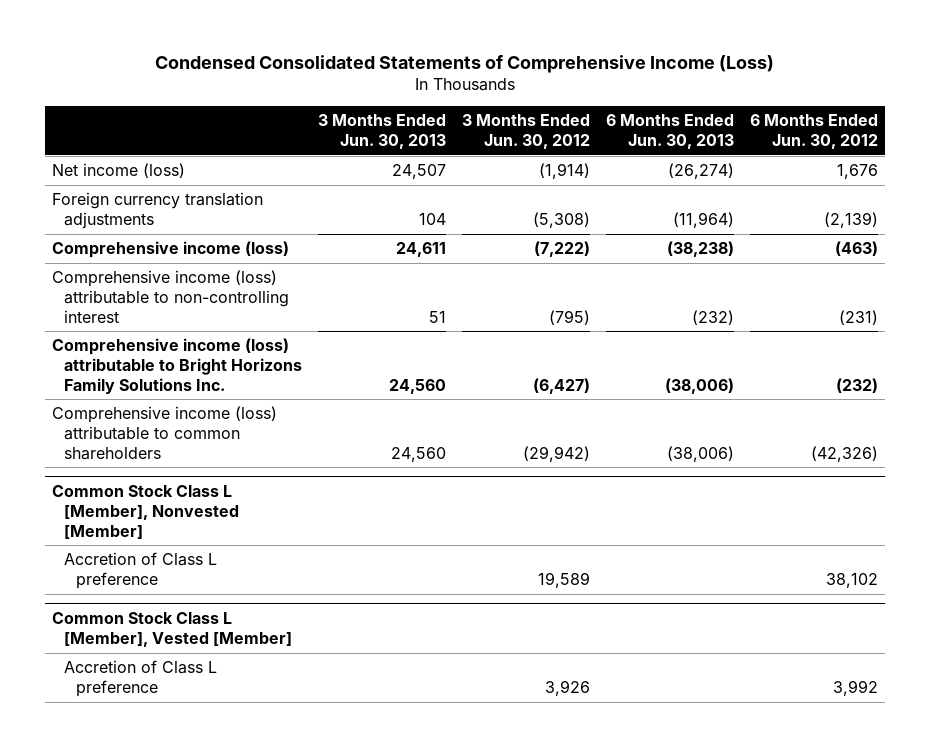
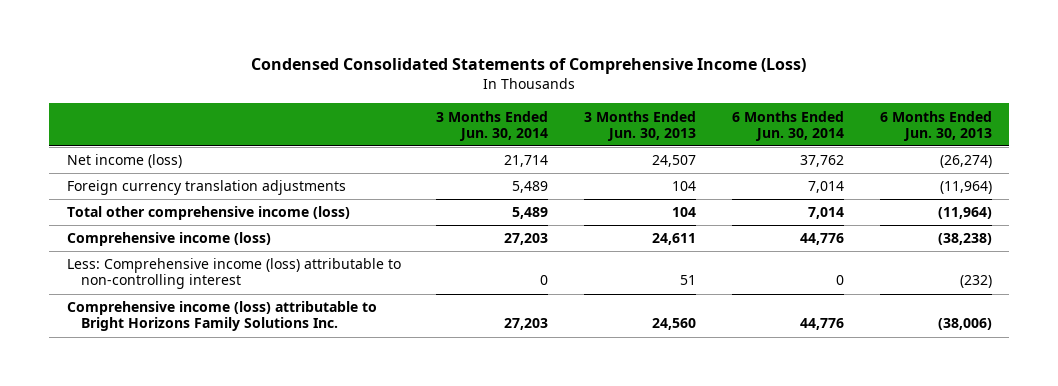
[461,114,590,150] 3 Months Ended Jun. 30, 2012 -> none
[749,114,878,150] 6 Months Ended Jun. 30, 2012 -> none
none -> [436,110,549,141] 3 Months Ended Jun. 30, 2014
none -> [731,110,844,141] 6 Months Ended Jun. 30, 2014
none -> [66,206,350,221] Total other comprehensive income (loss)
[52,270,290,323] Comprehensive income (loss) attributable to non-controlling interest -> [66,258,401,290] Less: Comprehensive income (loss) attributable to non-controlling interest
[52,406,278,460] Comprehensive income (loss) attributable to common shareholders -> none
[52,485,240,539] Common Stock Class L [Member], Nonvested [Member] -> none
[64,552,218,589] Accretion of Class L preference -> none
[52,612,293,647] Common Stock Class L [Member], Vested [Member] -> none
[64,660,218,697] Accretion of Class L preference -> none

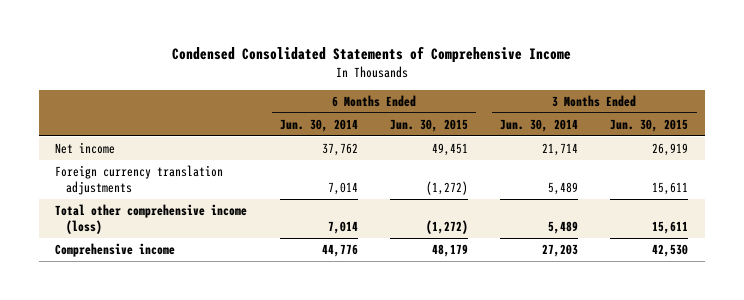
[251,58,807,75] Condensed Consolidated Statements of Comprehensive Income (Loss) -> [171,46,571,64] Condensed Consolidated Statements of Comprehensive Income
[584,110,697,141] 3 Months Ended Jun. 30, 2013 -> none
[879,110,992,141] 6 Months Ended Jun. 30, 2013 -> none
none -> [389,118,468,132] Jun. 30, 2015
none -> [610,118,689,132] Jun. 30, 2015
[66,154,182,169] Net income (loss) -> [55,142,116,155] Net income
[66,258,401,290] Less: Comprehensive income (loss) attributable to non-controlling interest -> none
[66,301,377,332] Comprehensive income (loss) attributable to Bright Horizons Family Solutions Inc. -> none
[66,232,271,247] Comprehensive income (loss) -> [55,243,176,258] Comprehensive income

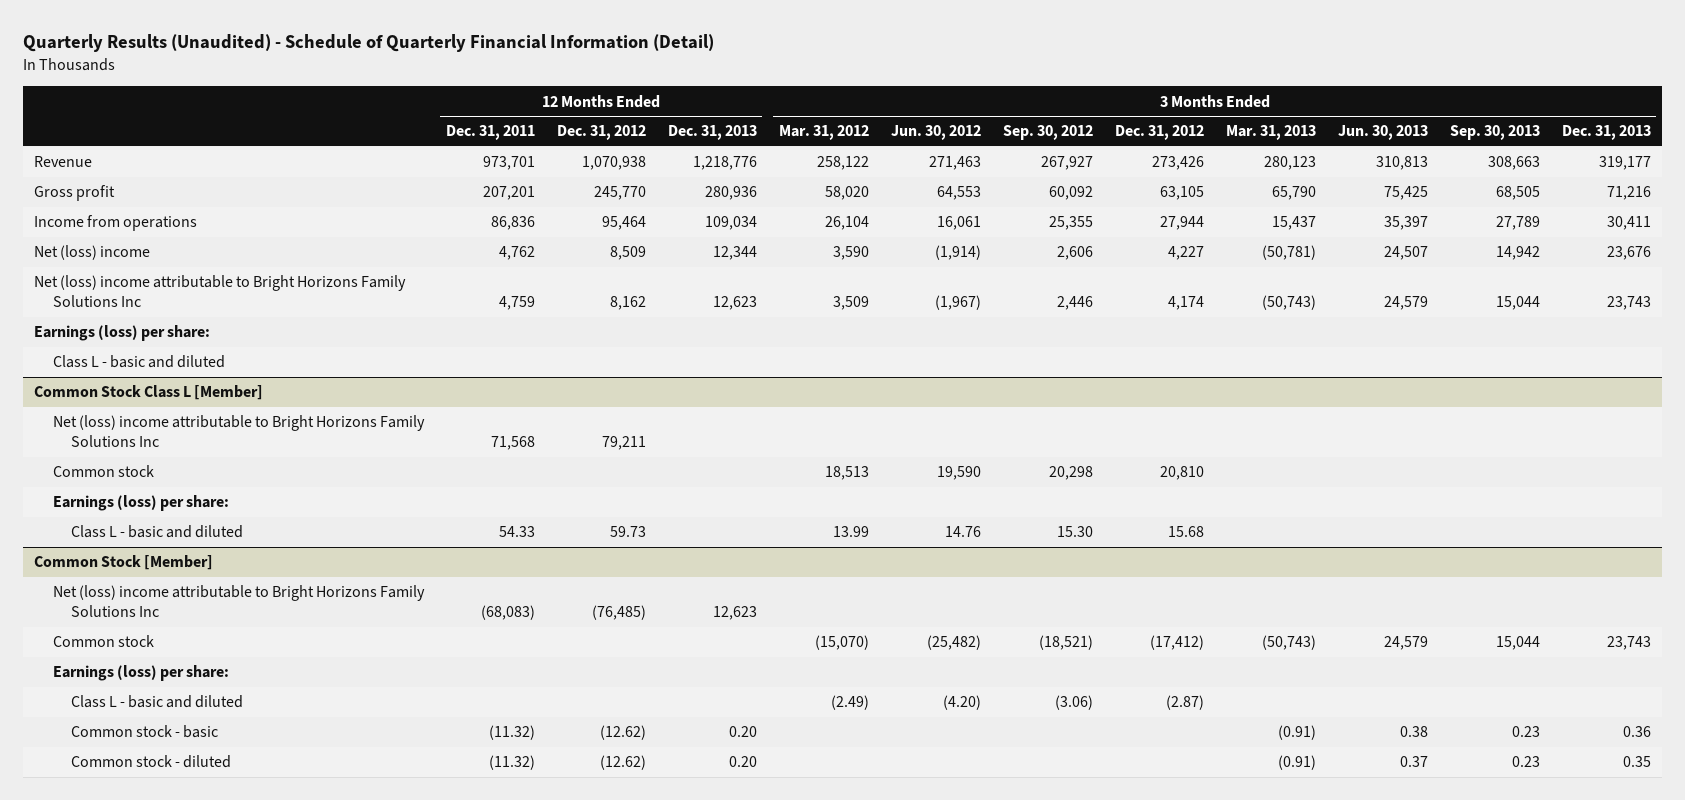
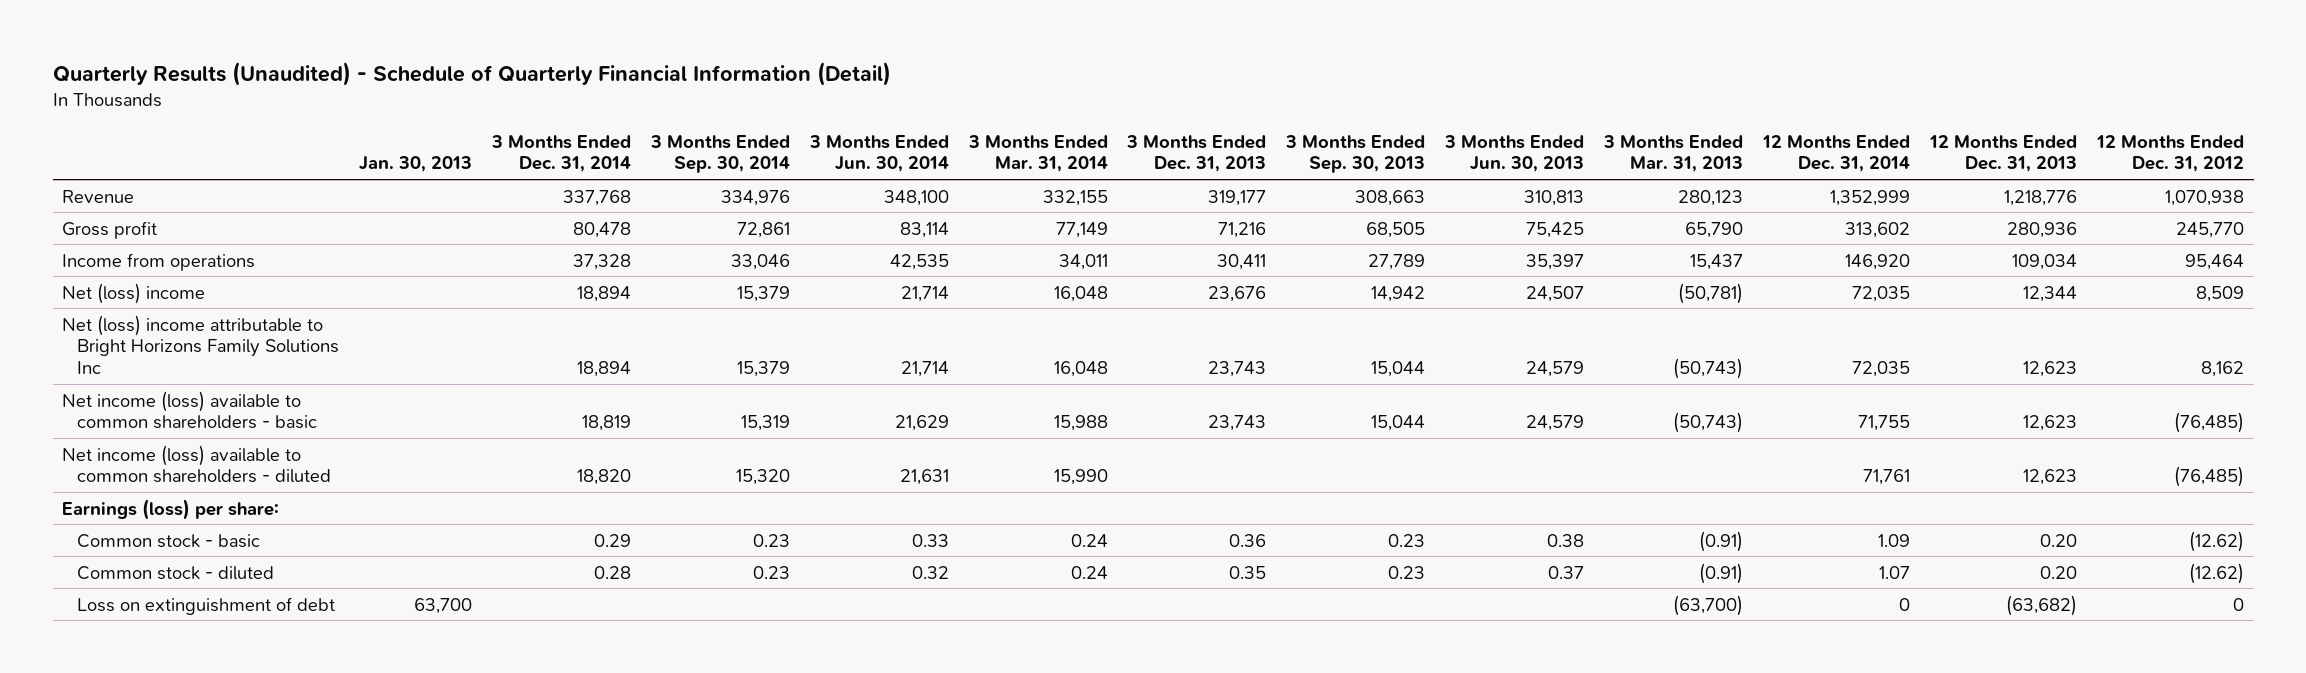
[445,125,535,141] Dec. 31, 2011 -> none
[778,125,869,141] Mar. 31, 2012 -> none
[890,125,981,141] Jun. 30, 2012 -> none
[1002,125,1093,141] Sep. 30, 2012 -> none
[1114,125,1204,141] Dec. 31, 2012 -> none
none -> [358,156,472,173] Jan. 30, 2013
none -> [490,134,631,173] 3 Months Ended Dec. 31, 2014
none -> [649,134,790,174] 3 Months Ended Sep. 30, 2014
none -> [808,134,949,173] 3 Months Ended Jun. 30, 2014
none -> [967,134,1108,173] 3 Months Ended Mar. 31, 2014
none -> [1762,134,1911,173] 12 Months Ended Dec. 31, 2014
[34,325,211,342] Earnings (loss) per share: -> none
[52,355,225,369] Class L - basic and diluted -> none
[34,385,264,401] Common Stock Class L [Member] -> none
[52,415,425,448] Net (loss) income attributable to Bright Horizons Family Solutions Inc -> none
[52,465,154,478] Common stock -> none
[52,495,229,512] Earnings (loss) per share: -> none
[70,525,243,539] Class L - basic and diluted -> none
[34,555,214,571] Common Stock [Member] -> none
[52,635,154,648] Common stock -> none
none -> [62,390,318,430] Net income (loss) available to common shareholders - basic
[52,585,425,618] Net (loss) income attributable to Bright Horizons Family Solutions Inc -> [62,444,332,484] Net income (loss) available to common shareholders - diluted
[70,695,243,709] Class L - basic and diluted -> none
none -> [77,596,336,615] Loss on extinguishment of debt

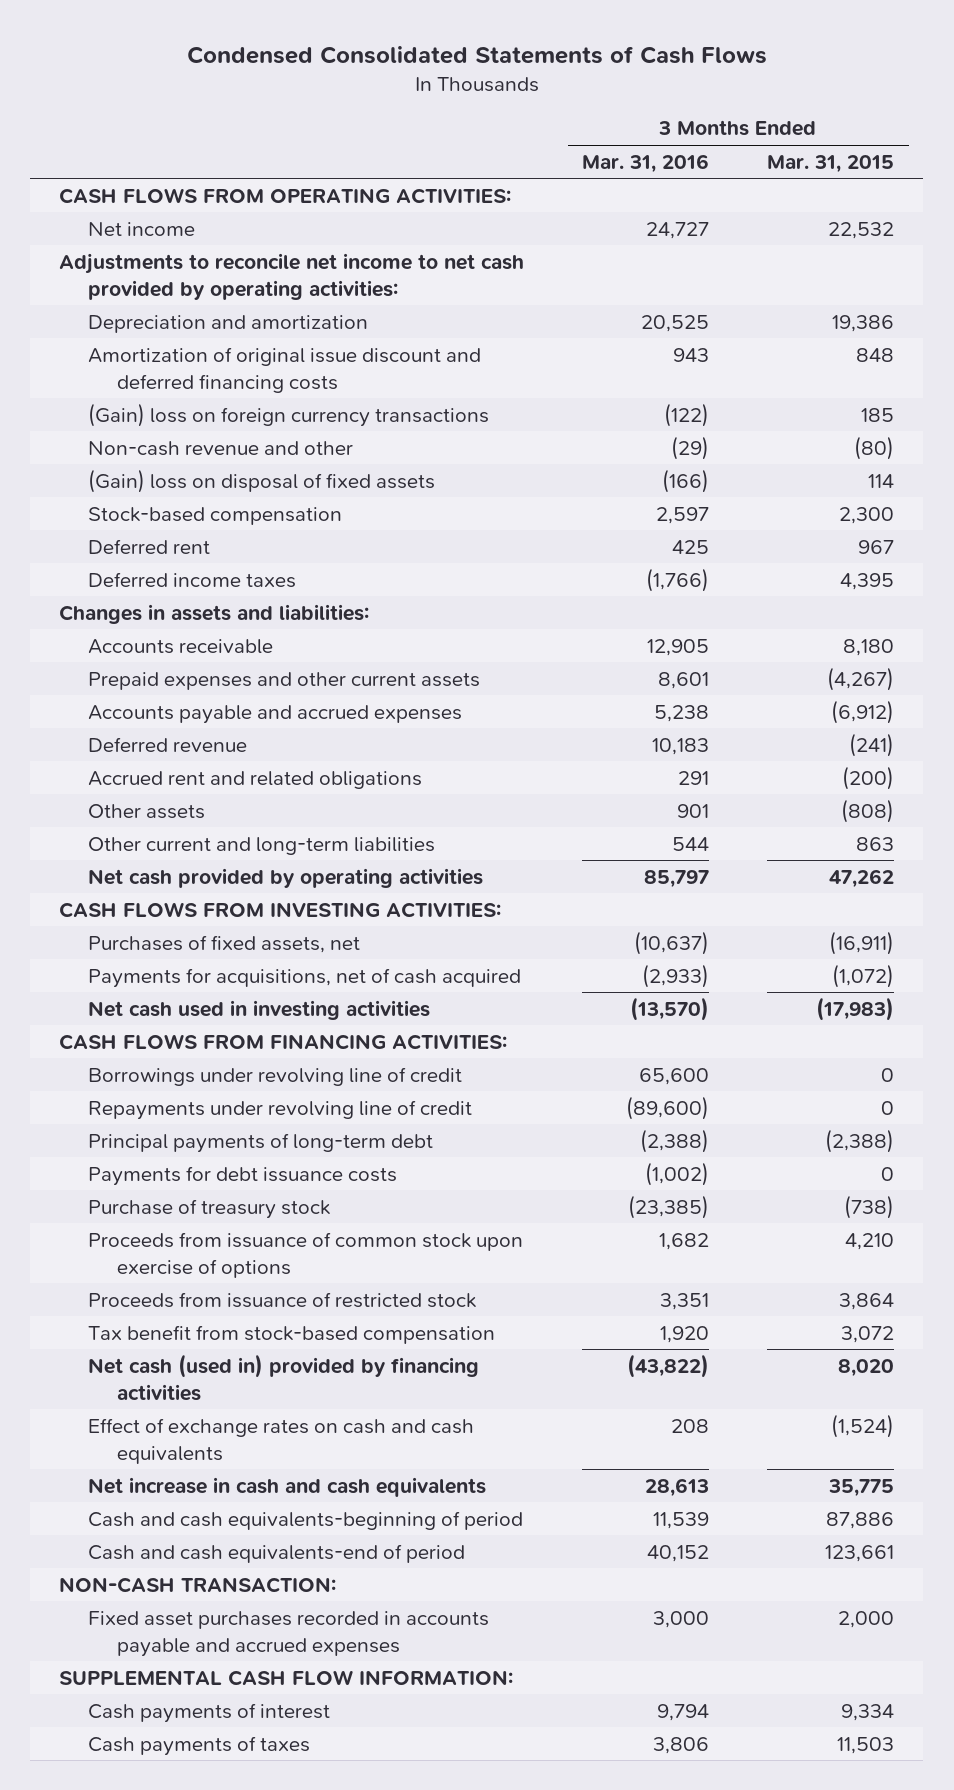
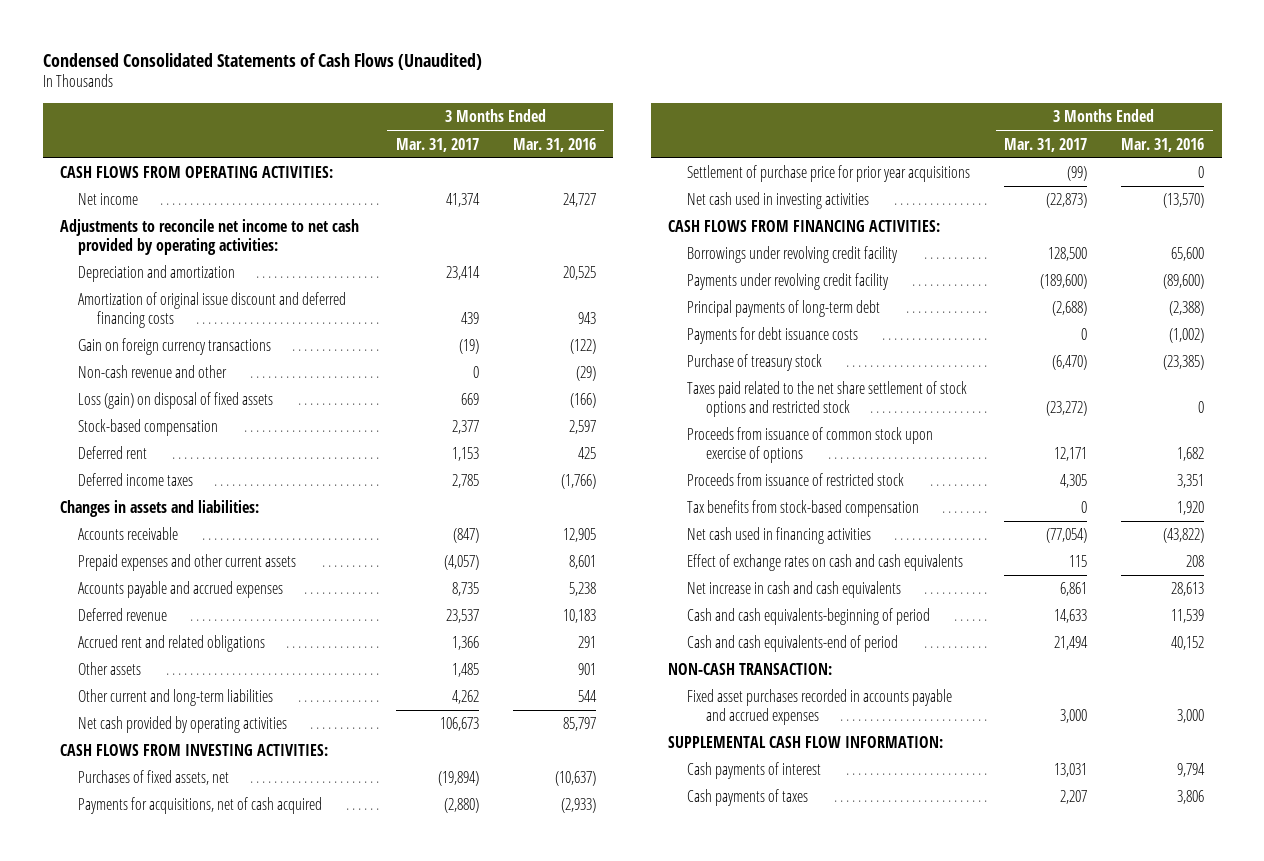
[186,45,767,64] Condensed Consolidated Statements of Cash Flows -> [42,52,482,70] Condensed Consolidated Statements of Cash Flows (Unaudited)
[767,154,895,173] Mar. 31, 2015 -> none
none -> [395,137,479,152] Mar. 31, 2017
[88,402,490,427] (Gain) loss on foreign currency transactions -> [78,338,272,356] Gain on foreign currency transactions
[88,468,436,493] (Gain) loss on disposal of fixed assets -> [78,392,274,410] Loss (gain) on disposal of fixed assets
none -> [687,165,971,183] Settlement of purchase price for prior year acquisitions
[88,1066,463,1086] Borrowings under revolving line of credit -> [687,246,899,264] Borrowings under revolving credit facility
[88,1099,473,1120] Repayments under revolving line of credit -> [687,273,890,291] Payments under revolving credit facility
none -> [687,381,968,417] Taxes paid related to the net share settlement of stock options and restricted stock
[88,1324,496,1344] Tax benefit from stock-based compensation -> [687,500,920,518] Tax benefits from stock-based compensation
[88,1353,480,1401] Net cash (used in) provided by financing activities -> [687,527,872,545] Net cash used in financing activities

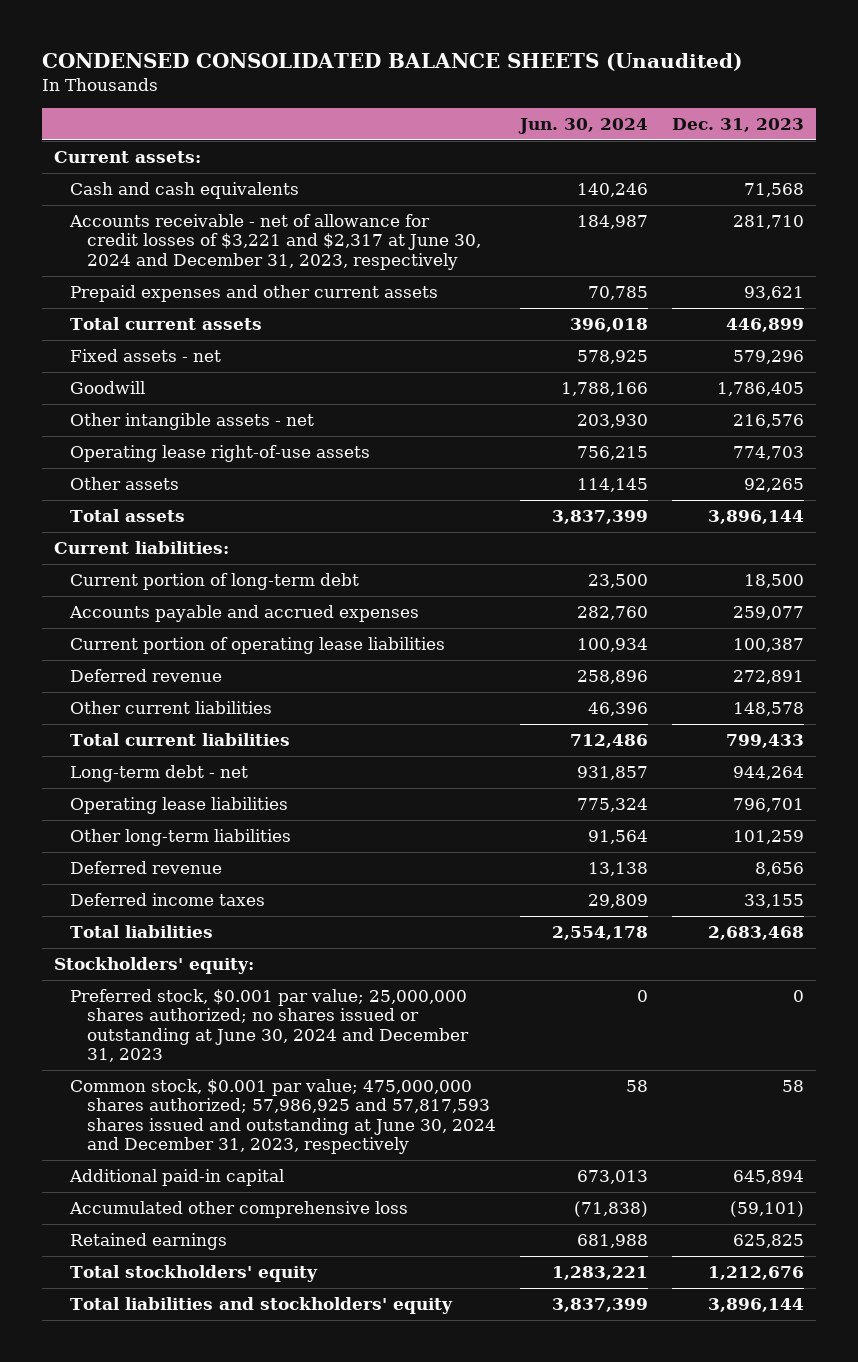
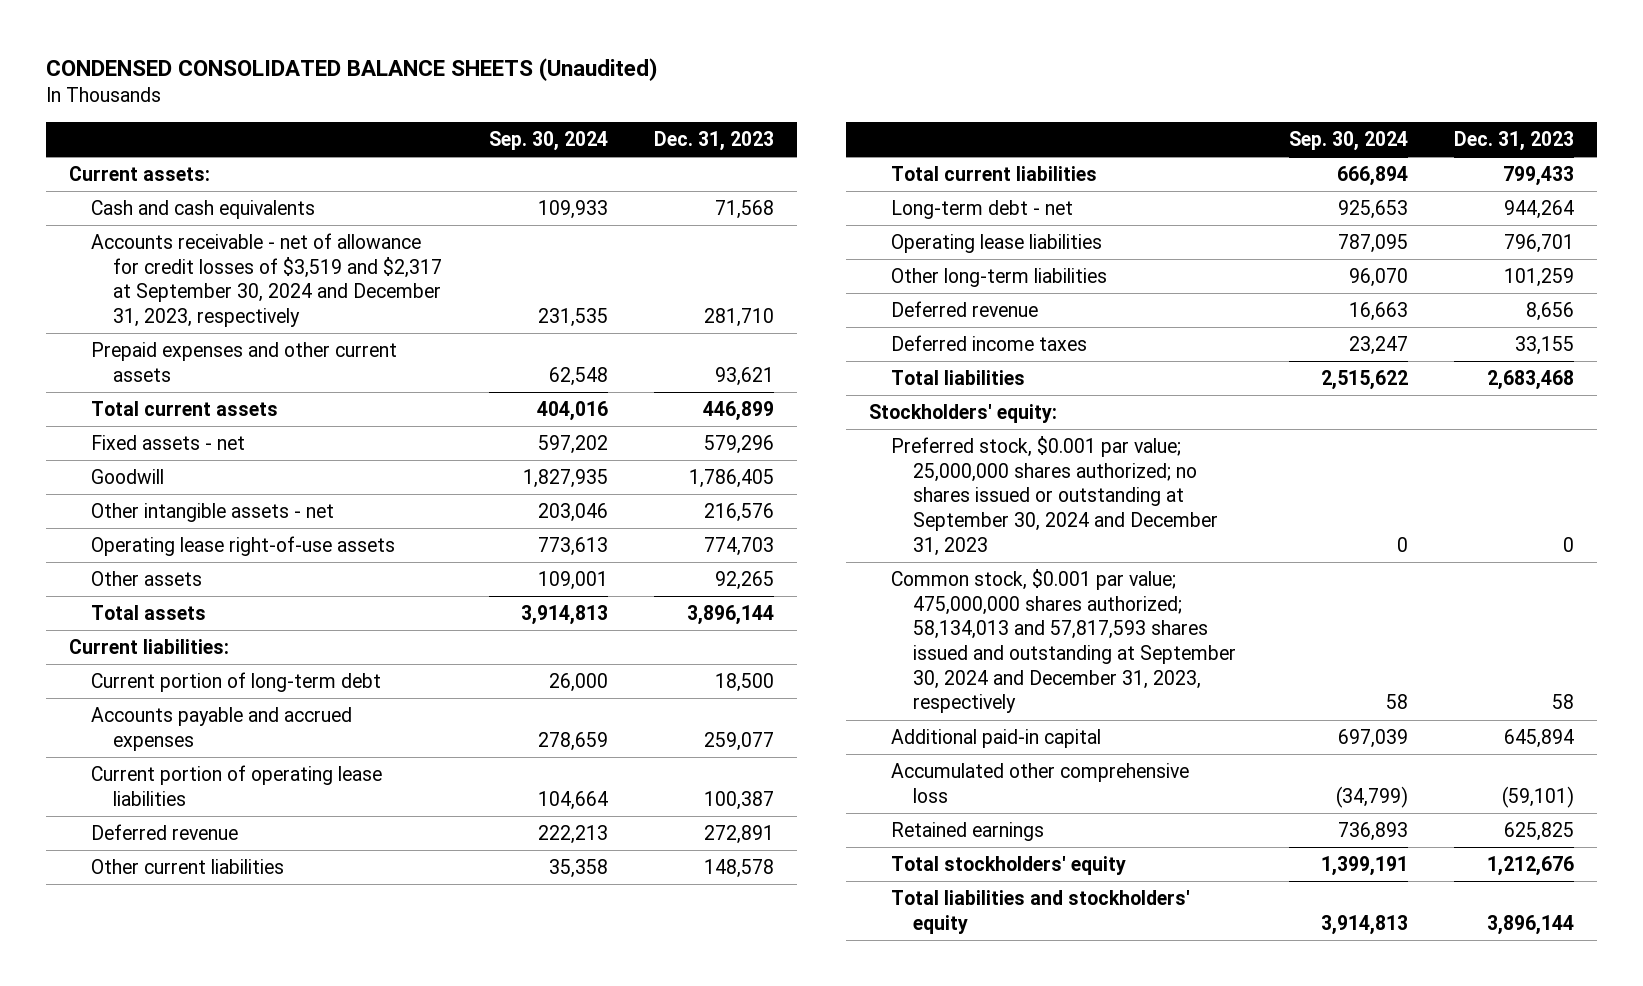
[517,117,648,134] Jun. 30, 2024 -> none
none -> [488,130,608,151] Sep. 30, 2024
[69,214,481,270] Accounts receivable - net of allowance for credit losses of $3,221 and $2,317 at June 30, 2024 and December 31, 2023, respectively -> [91,233,443,328] Accounts receivable - net of allowance for credit losses of $3,519 and $2,317 at September 30, 2024 and December 31, 2023, respectively
[70,989,469,1063] Preferred stock, $0.001 par value; 25,000,000 shares authorized; no shares issued or outstanding at June 30, 2024 and December 31, 2023 -> [891,436,1219,556] Preferred stock, $0.001 par value; 25,000,000 shares authorized; no shares issued or outstanding at September 30, 2024 and December 31, 2023
[70,1079,496,1155] Common stock, $0.001 par value; 475,000,000 shares authorized; 57,986,925 and 57,817,593 shares issued and outstanding at June 30, 2024 and December 31, 2023, respectively -> [891,569,1237,714] Common stock, $0.001 par value; 475,000,000 shares authorized; 58,134,013 and 57,817,593 shares issued and outstanding at September 30, 2024 and December 31, 2023, respectively

